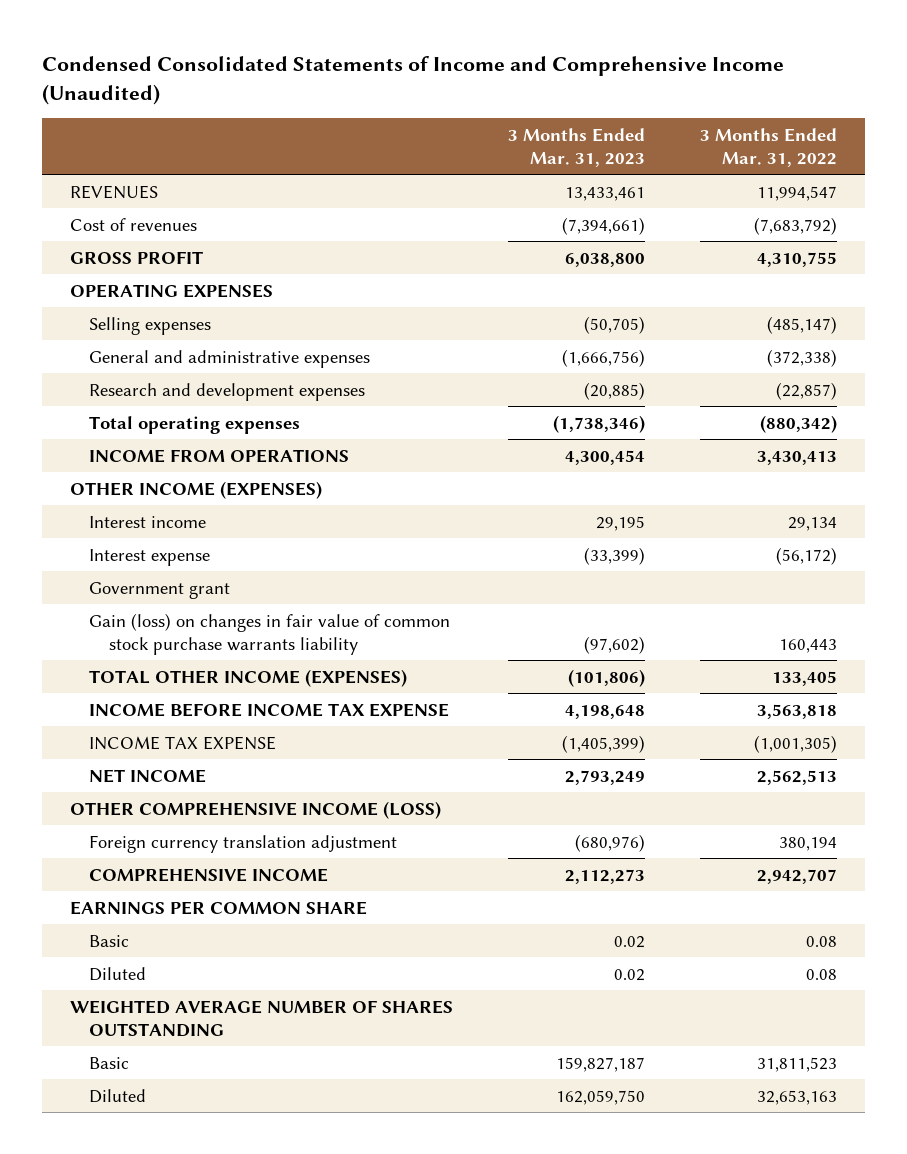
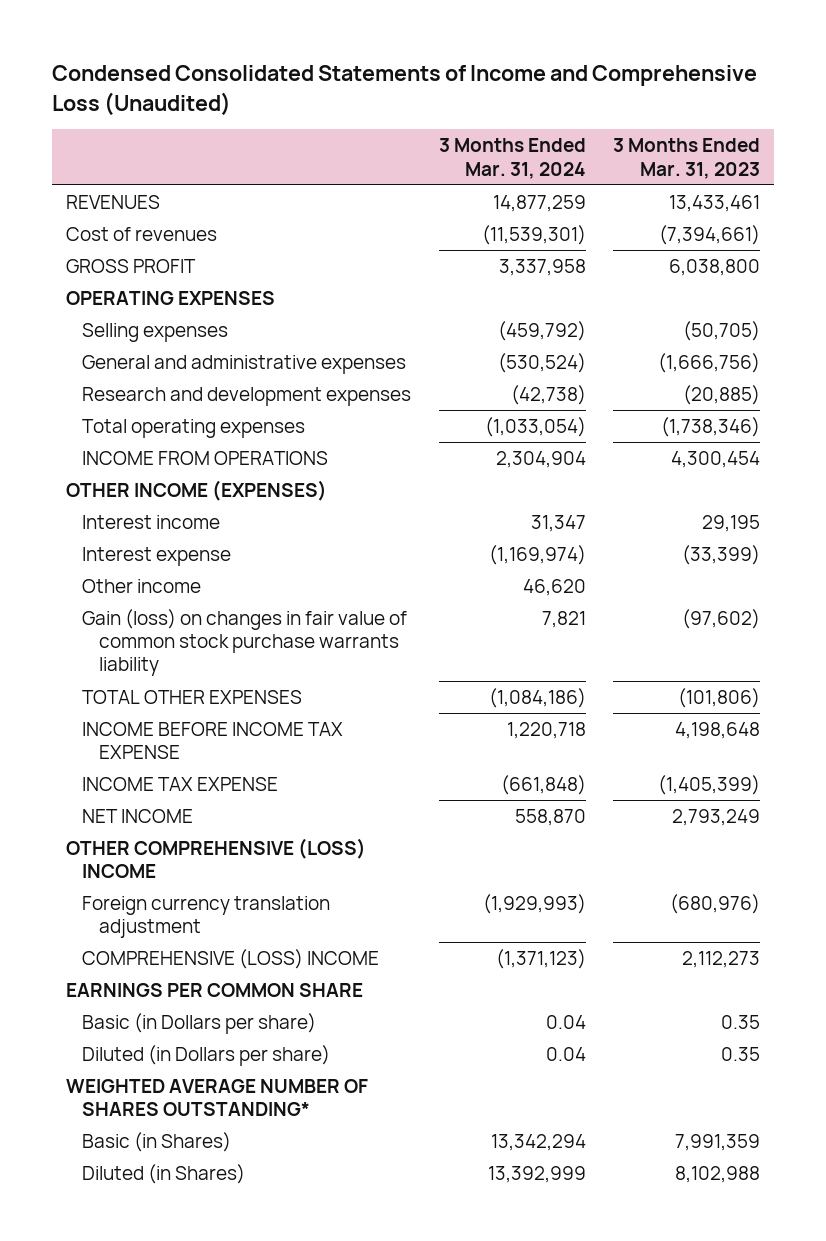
[42,55,785,105] Condensed Consolidated Statements of Income and Comprehensive Income (Unaudited) -> [52,65,758,116] Condensed Consolidated Statements of Income and Comprehensive Loss (Unaudited)
[699,127,837,167] 3 Months Ended Mar. 31, 2022 -> none
none -> [438,138,586,179] 3 Months Ended Mar. 31, 2024
[89,581,231,599] Government grant -> none
none -> [82,578,202,593] Other income
[89,668,408,687] TOTAL OTHER INCOME (EXPENSES) -> [82,689,303,704] TOTAL OTHER EXPENSES
[69,800,441,819] OTHER COMPREHENSIVE INCOME (LOSS) -> [65,837,366,879] OTHER COMPREHENSIVE (LOSS) INCOME
[89,867,329,882] COMPREHENSIVE INCOME -> [82,948,380,969] COMPREHENSIVE (LOSS) INCOME
[89,934,130,947] Basic -> [82,1012,317,1034] Basic (in Dollars per share)
[613,935,645,948] 0.02 -> [721,1014,761,1029] 0.35
[89,966,147,981] Diluted -> [82,1044,331,1066] Diluted (in Dollars per share)
[613,968,645,981] 0.02 -> [721,1046,761,1061] 0.35
[69,999,453,1037] WEIGHTED AVERAGE NUMBER OF SHARES OUTSTANDING -> [65,1078,368,1117] WEIGHTED AVERAGE NUMBER OF SHARES OUTSTANDING*
[89,1056,130,1069] Basic -> [82,1131,232,1152] Basic (in Shares)
[555,1056,645,1072] 159,827,187 -> [675,1133,761,1151] 7,991,359
[89,1088,147,1103] Diluted -> [82,1163,246,1184] Diluted (in Shares)
[555,1089,645,1105] 162,059,750 -> [675,1165,761,1183] 8,102,988

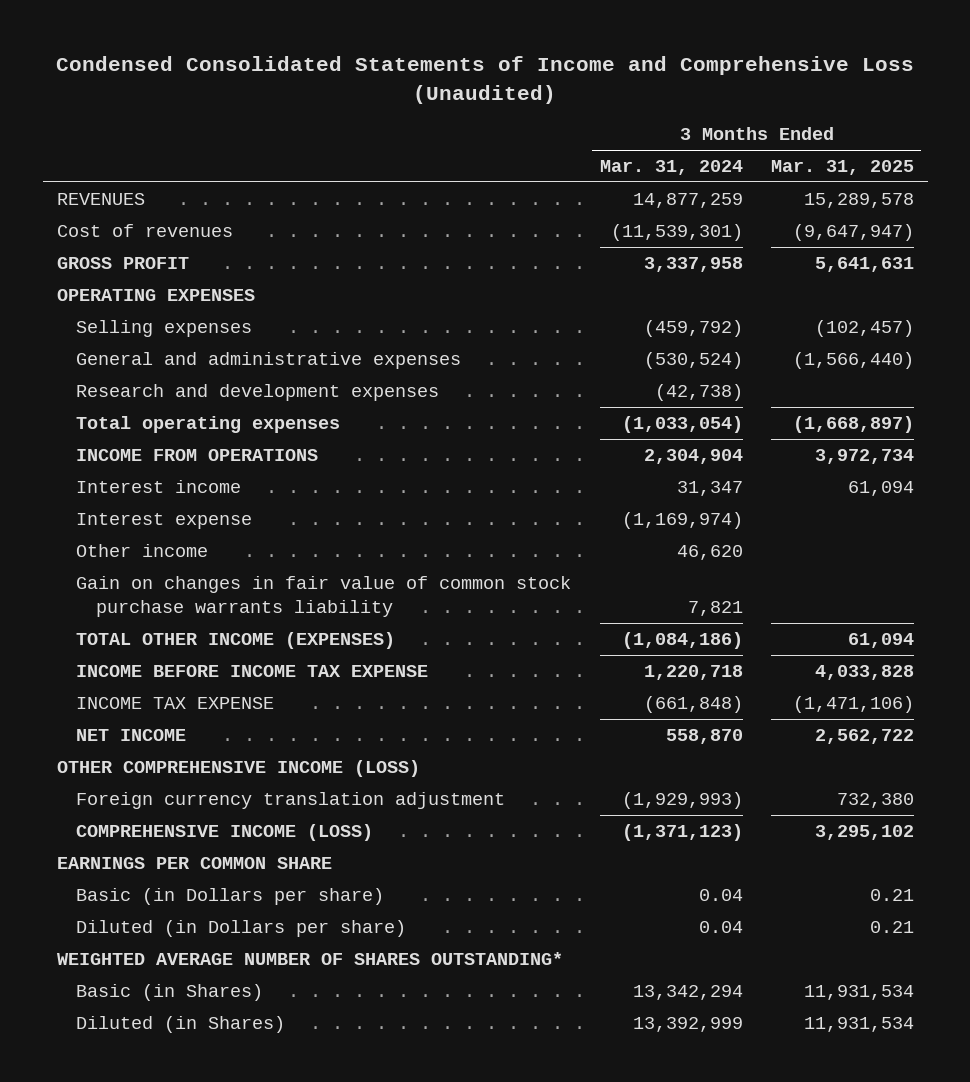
[613,138,761,179] 3 Months Ended Mar. 31, 2023 -> none
none -> [770,160,914,176] Mar. 31, 2025
[65,479,327,501] OTHER INCOME (EXPENSES) -> none
[82,608,408,677] Gain (loss) on changes in fair value of common stock purchase warrants liability -> [76,575,572,617] Gain on changes in fair value of common stock purchase warrants liability
[82,689,303,704] TOTAL OTHER EXPENSES -> [76,631,396,649] TOTAL OTHER INCOME (EXPENSES)
[65,837,366,879] OTHER COMPREHENSIVE (LOSS) INCOME -> [56,759,420,777] OTHER COMPREHENSIVE INCOME (LOSS)
[82,948,380,969] COMPREHENSIVE (LOSS) INCOME -> [76,823,374,841] COMPREHENSIVE INCOME (LOSS)

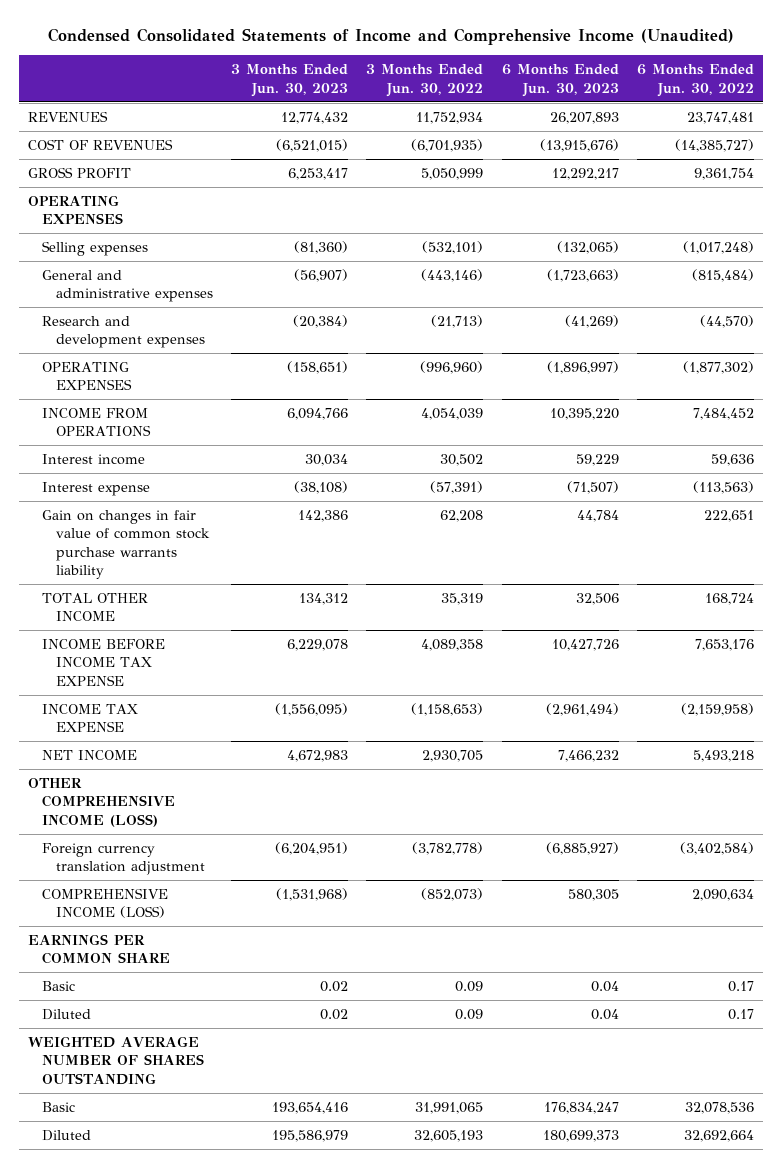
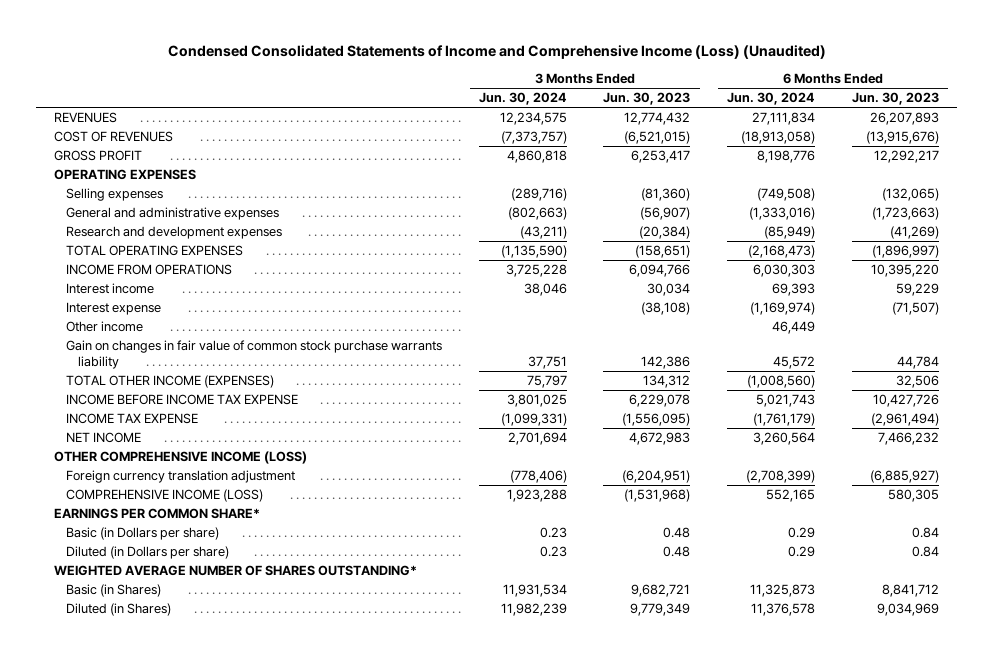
[47,27,734,45] Condensed Consolidated Statements of Income and Comprehensive Income (Unaudited) -> [167,45,826,60] Condensed Consolidated Statements of Income and Comprehensive Income (Loss) (Unaudited)
[366,64,484,97] 3 Months Ended Jun. 30, 2022 -> none
[636,64,754,97] 6 Months Ended Jun. 30, 2022 -> none
none -> [478,92,567,106] Jun. 30, 2024
none -> [727,92,816,106] Jun. 30, 2024
[41,361,133,391] OPERATING EXPENSES -> [66,245,244,257] TOTAL OPERATING EXPENSES
none -> [66,321,144,333] Other income
[41,592,148,622] TOTAL OTHER INCOME -> [66,375,275,389] TOTAL OTHER INCOME (EXPENSES)
[27,933,170,965] EARNINGS PER COMMON SHARE -> [54,508,261,520] EARNINGS PER COMMON SHARE*
[41,980,75,991] Basic -> [66,527,220,541] Basic (in Dollars per share)
[320,980,349,992] 0.02 -> [663,527,691,539] 0.48
[590,980,619,992] 0.04 -> [911,527,939,539] 0.84
[41,1008,91,1020] Diluted -> [66,546,230,560] Diluted (in Dollars per share)
[320,1008,349,1020] 0.02 -> [663,546,691,558] 0.48
[590,1008,619,1020] 0.04 -> [911,546,939,558] 0.84
[27,1035,204,1085] WEIGHTED AVERAGE NUMBER OF SHARES OUTSTANDING -> [54,565,418,577] WEIGHTED AVERAGE NUMBER OF SHARES OUTSTANDING*
[41,1101,75,1112] Basic -> [66,584,162,598] Basic (in Shares)
[272,1101,349,1114] 193,654,416 -> [631,584,691,598] 9,682,721
[543,1101,619,1114] 176,834,247 -> [881,584,939,598] 8,841,712
[41,1129,91,1141] Diluted -> [66,603,172,617] Diluted (in Shares)
[272,1129,349,1142] 195,586,979 -> [630,603,691,617] 9,779,349
[542,1129,619,1142] 180,699,373 -> [876,603,939,617] 9,034,969

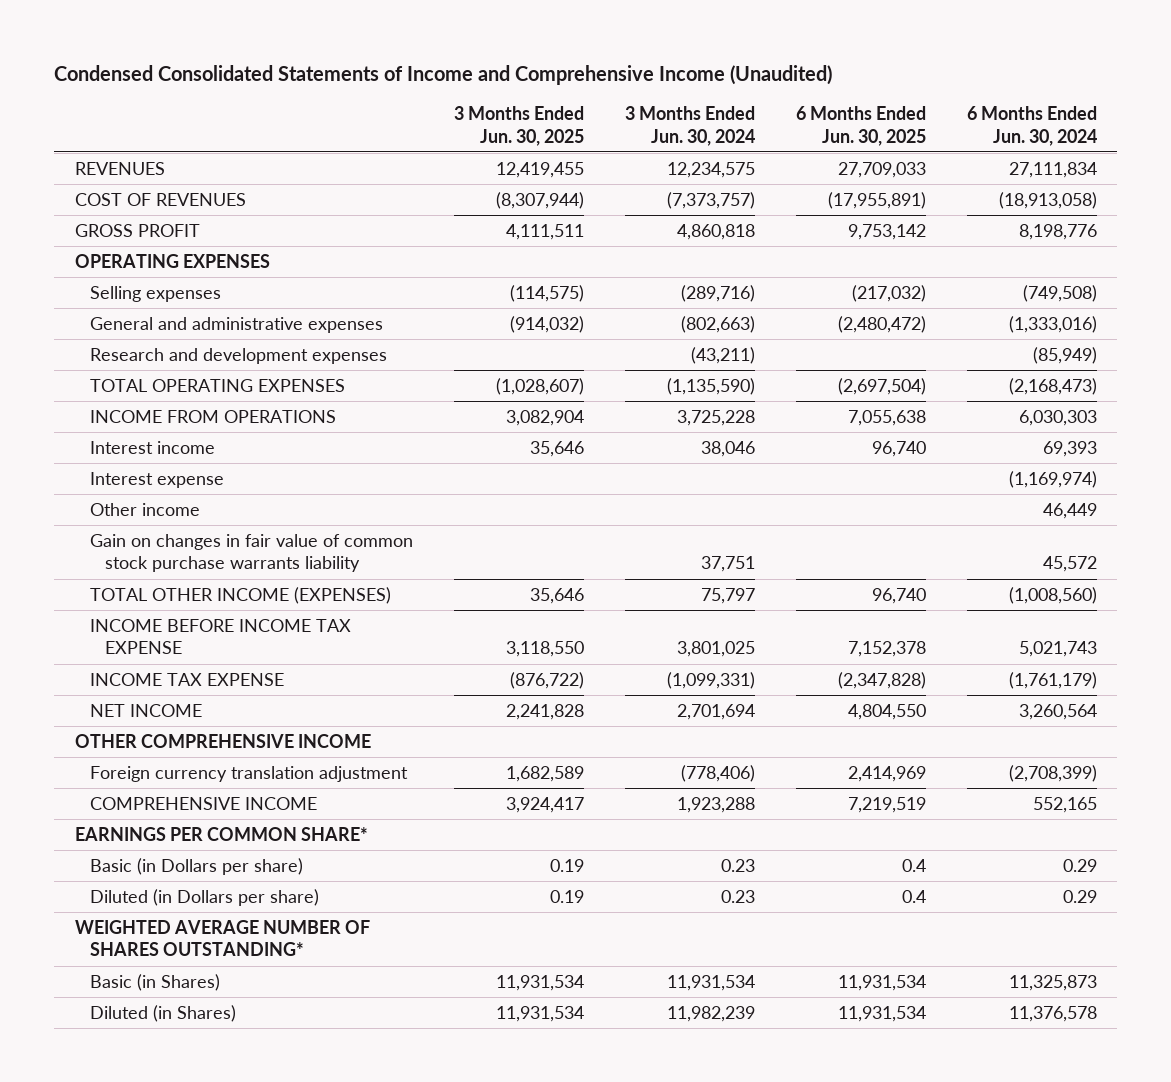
[167,45,826,60] Condensed Consolidated Statements of Income and Comprehensive Income (Loss) (Unaudited) -> [54,65,833,86] Condensed Consolidated Statements of Income and Comprehensive Income (Unaudited)
[603,92,691,106] Jun. 30, 2023 -> none
[851,92,939,106] Jun. 30, 2023 -> none
none -> [453,106,584,146] 3 Months Ended Jun. 30, 2025
none -> [795,106,926,146] 6 Months Ended Jun. 30, 2025
[54,451,308,465] OTHER COMPREHENSIVE INCOME (LOSS) -> [74,733,371,748] OTHER COMPREHENSIVE INCOME
[66,489,264,503] COMPREHENSIVE INCOME (LOSS) -> [90,796,318,810] COMPREHENSIVE INCOME

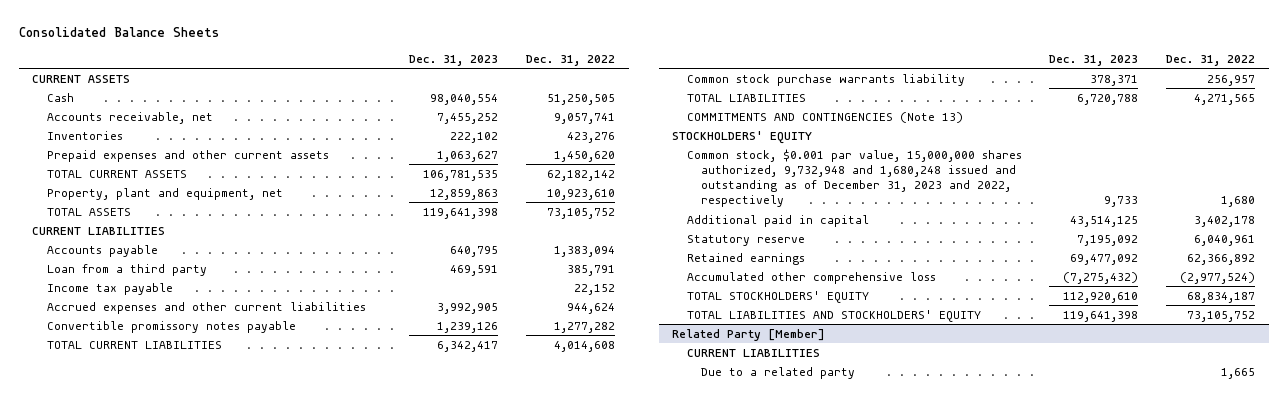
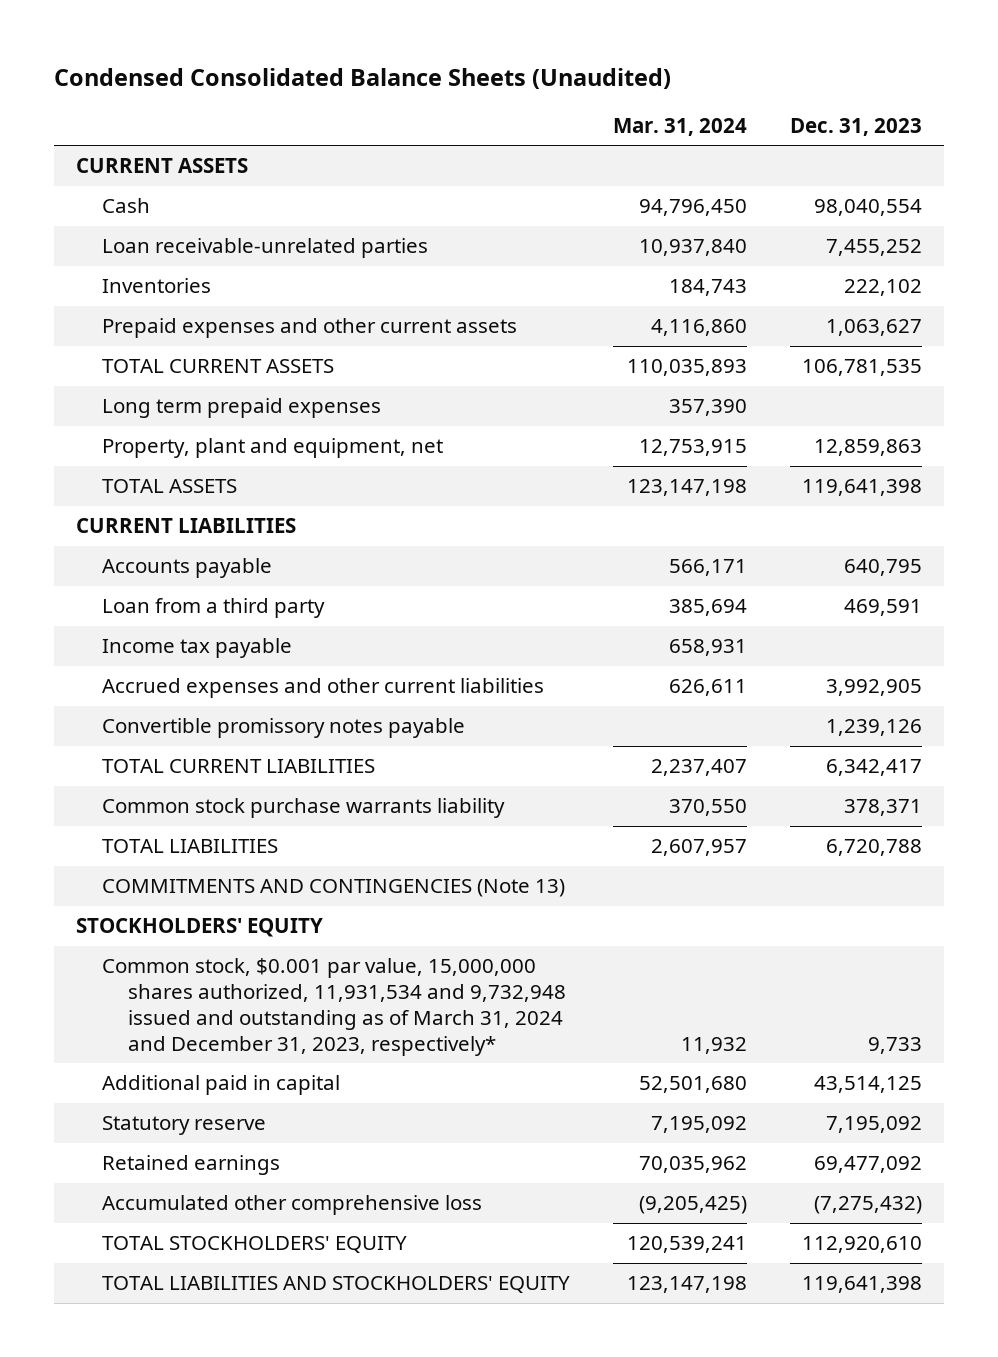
[18,27,219,38] Consolidated Balance Sheets -> [54,67,672,89] Condensed Consolidated Balance Sheets (Unaudited)
[525,54,615,66] Dec. 31, 2022 -> none
none -> [612,117,747,136] Mar. 31, 2024
[46,111,213,124] Accounts receivable, net -> [101,238,428,259] Loan receivable-unrelated parties
none -> [101,398,381,419] Long term prepaid expenses
[686,148,1022,208] Common stock, $0.001 par value, 15,000,000 shares authorized, 9,732,948 and 1,680,248 issued and outstanding as of December 31, 2023 and 2022, respectively -> [101,958,566,1056] Common stock, $0.001 par value, 15,000,000 shares authorized, 11,931,534 and 9,732,948 issued and outstanding as of March 31, 2024 and December 31, 2023, respectively*
[672,328,826,341] Related Party [Member] -> none
[686,348,820,357] CURRENT LIABILITIES -> none
[700,366,855,379] Due to a related party -> none

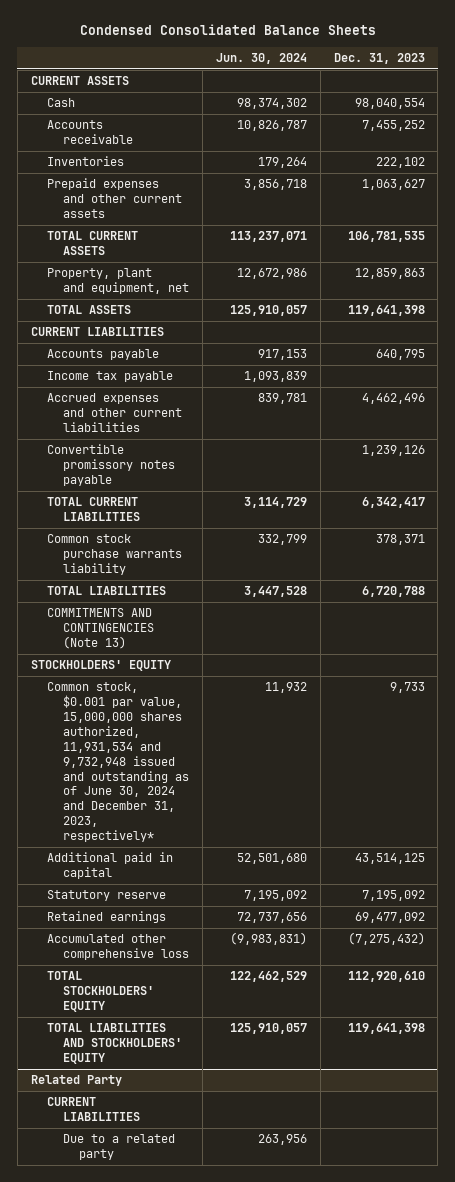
[54,67,672,89] Condensed Consolidated Balance Sheets (Unaudited) -> [79,24,376,36] Condensed Consolidated Balance Sheets
[612,117,747,136] Mar. 31, 2024 -> none
none -> [215,53,307,65] Jun. 30, 2024
[101,238,428,259] Loan receivable-unrelated parties -> [46,120,134,145] Accounts receivable
[101,398,381,419] Long term prepaid expenses -> none
[101,598,325,619] Loan from a third party -> none
[825,679,922,697] 3,992,905 -> [361,393,425,405] 4,462,496
[101,958,566,1056] Common stock, $0.001 par value, 15,000,000 shares authorized, 11,931,534 and 9,732,948 issued and outstanding as of March 31, 2024 and December 31, 2023, respectively* -> [46,682,190,842] Common stock, $0.001 par value, 15,000,000 shares authorized, 11,931,534 and 9,732,948 issued and outstanding as of June 30, 2024 and December 31, 2023, respectively*
none -> [30,1075,122,1087] Related Party
none -> [46,1097,141,1122] CURRENT LIABILITIES
none -> [63,1134,176,1161] Due to a related party

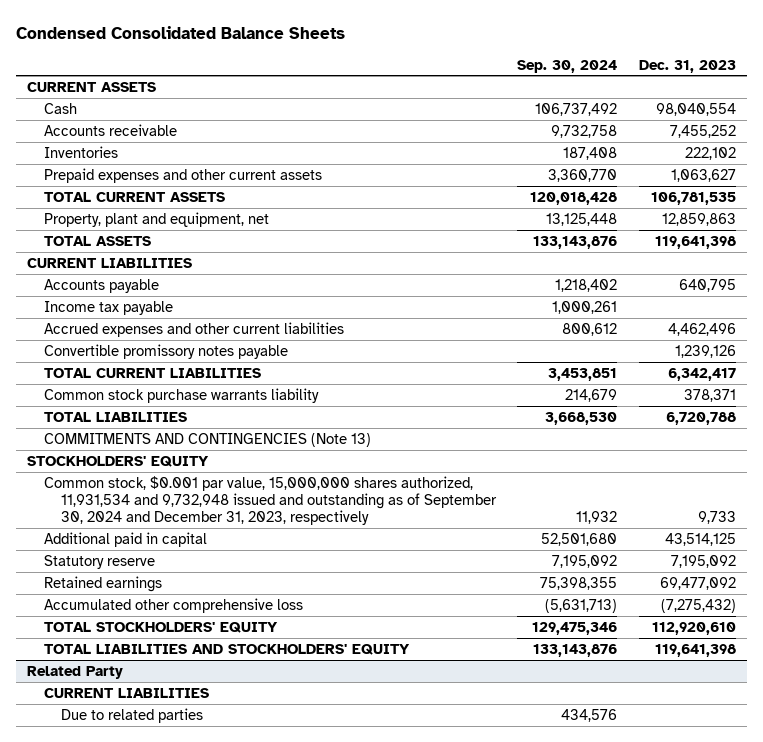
[215,53,307,65] Jun. 30, 2024 -> none
none -> [517,59,618,73] Sep. 30, 2024
[46,682,190,842] Common stock, $0.001 par value, 15,000,000 shares authorized, 11,931,534 and 9,732,948 issued and outstanding as of June 30, 2024 and December 31, 2023, respectively* -> [43,475,497,525] Common stock, $0.001 par value, 15,000,000 shares authorized, 11,931,534 and 9,732,948 issued and outstanding as of September 30, 2024 and December 31, 2023, respectively
[63,1134,176,1161] Due to a related party -> [60,707,203,723] Due to related parties

